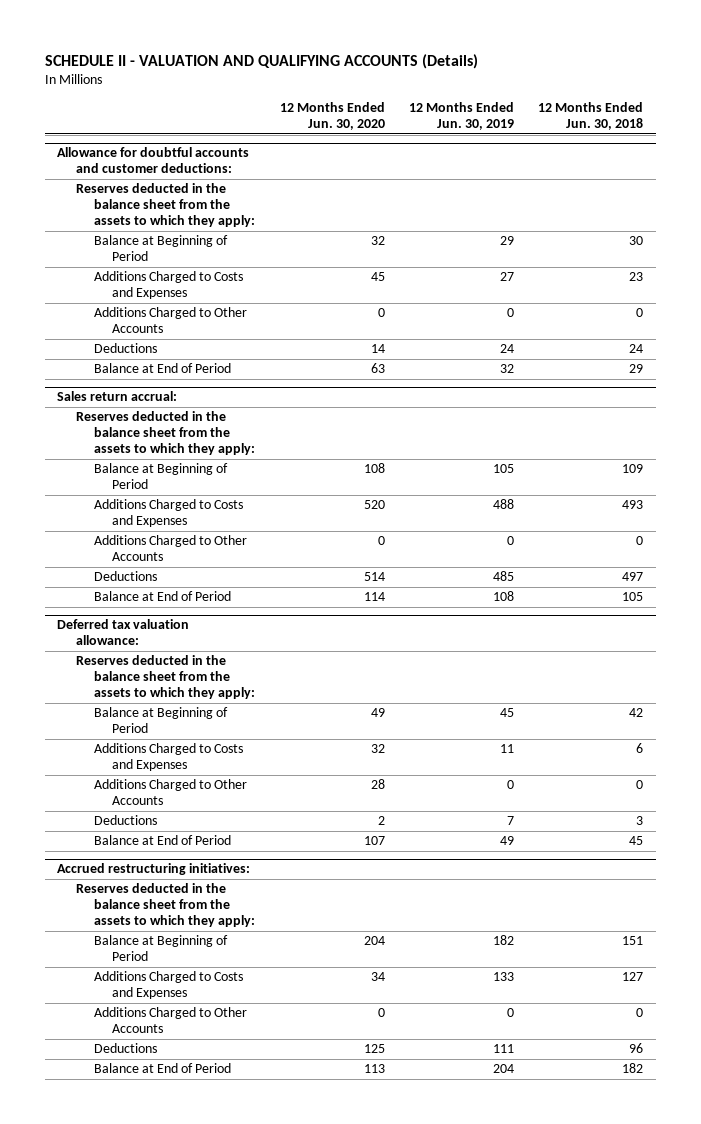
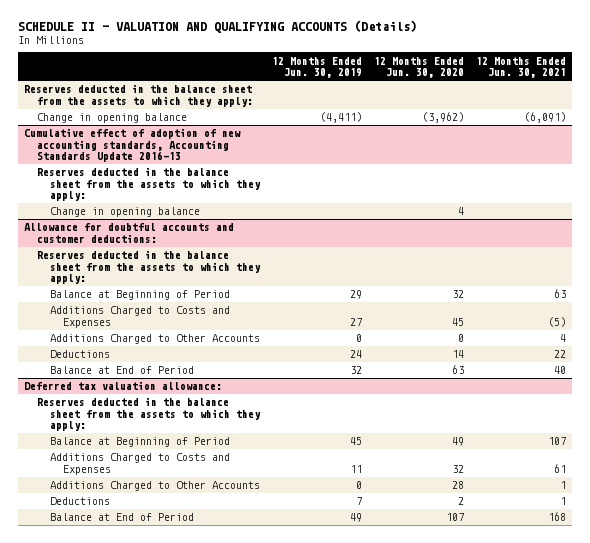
[538,102,644,131] 12 Months Ended Jun. 30, 2018 -> none
none -> [476,56,567,79] 12 Months Ended Jun. 30, 2021
none -> [23,84,253,107] Reserves deducted in the balance sheet from the assets to which they apply:
none -> [36,113,187,124] Change in opening balance
none -> [23,128,241,163] Cumulative effect of adoption of new accounting standards, Accounting Standards Update 2016-13
none -> [36,167,261,202] Reserves deducted in the balance sheet from the assets to which they apply:
none -> [49,207,200,218] Change in opening balance
[57,391,178,402] Sales return accrual: -> none
[75,411,256,456] Reserves deducted in the balance sheet from the assets to which they apply: -> none
[94,463,229,490] Balance at Beginning of Period -> none
[94,499,244,528] Additions Charged to Costs and Expenses -> none
[94,535,248,562] Additions Charged to Other Accounts -> none
[94,571,158,582] Deductions -> none
[94,591,232,602] Balance at End of Period -> none
[57,863,251,876] Accrued restructuring initiatives: -> none
[75,883,256,928] Reserves deducted in the balance sheet from the assets to which they apply: -> none
[94,935,229,962] Balance at Beginning of Period -> none
[94,971,244,1000] Additions Charged to Costs and Expenses -> none
[94,1007,248,1034] Additions Charged to Other Accounts -> none
[94,1043,158,1054] Deductions -> none
[94,1063,232,1074] Balance at End of Period -> none

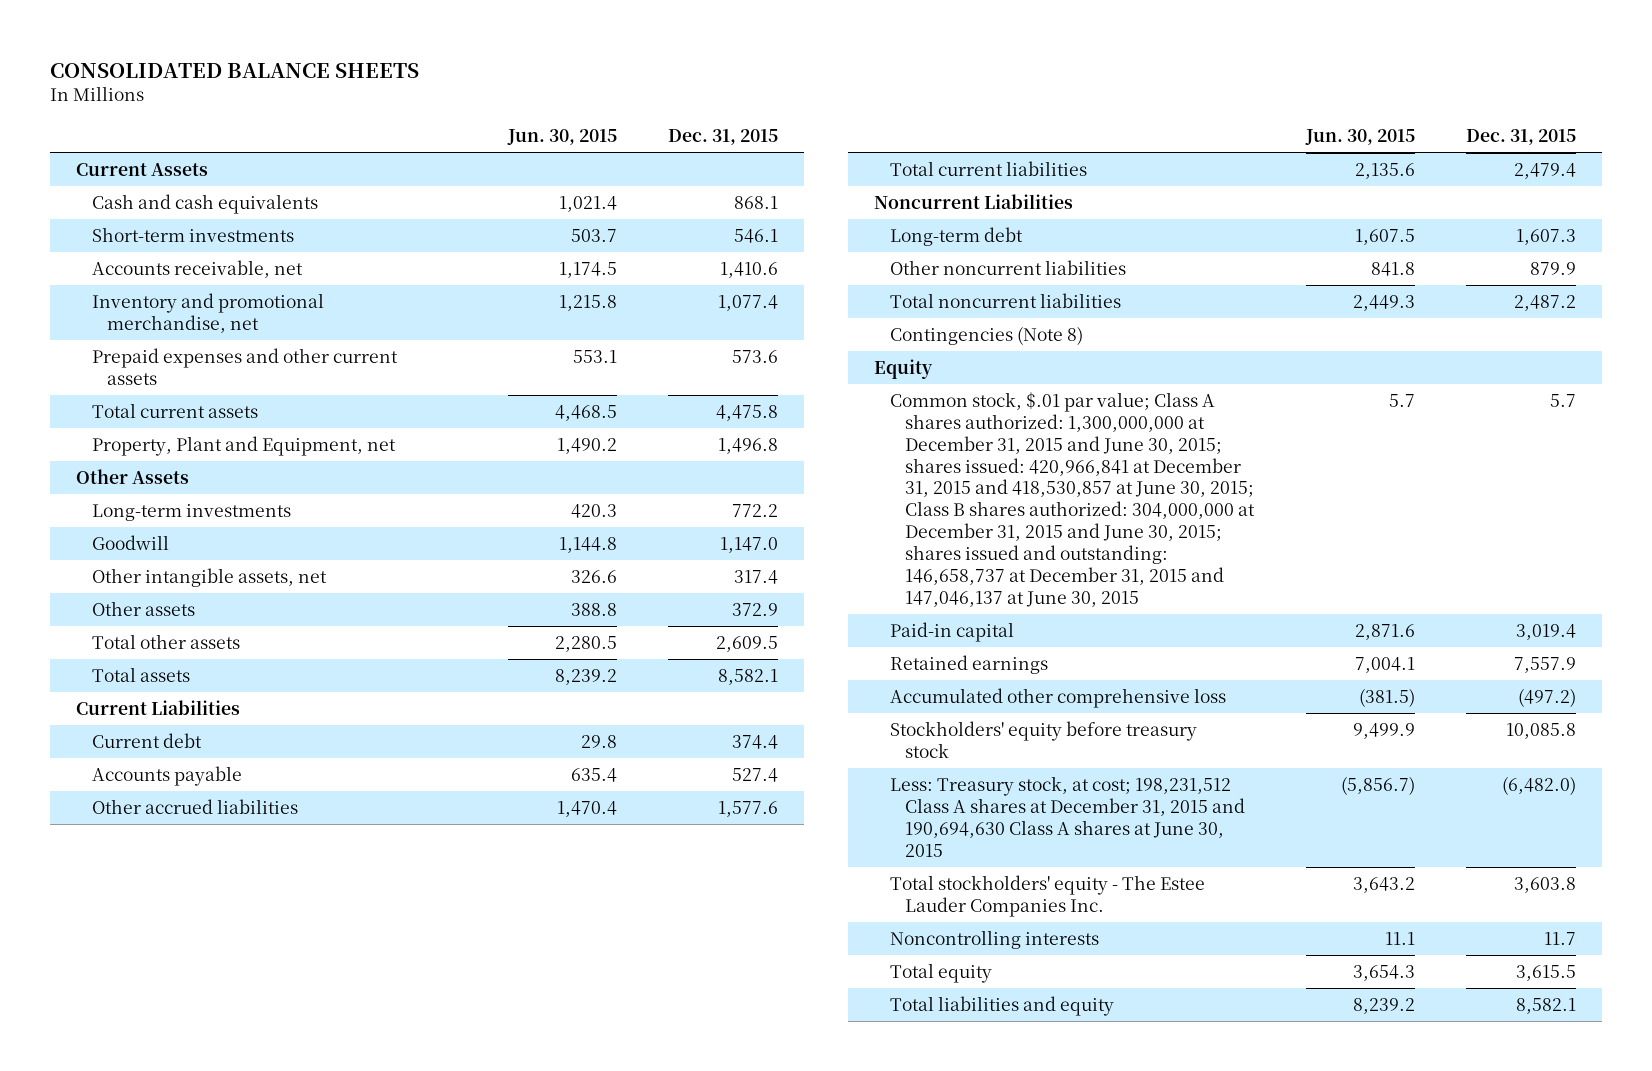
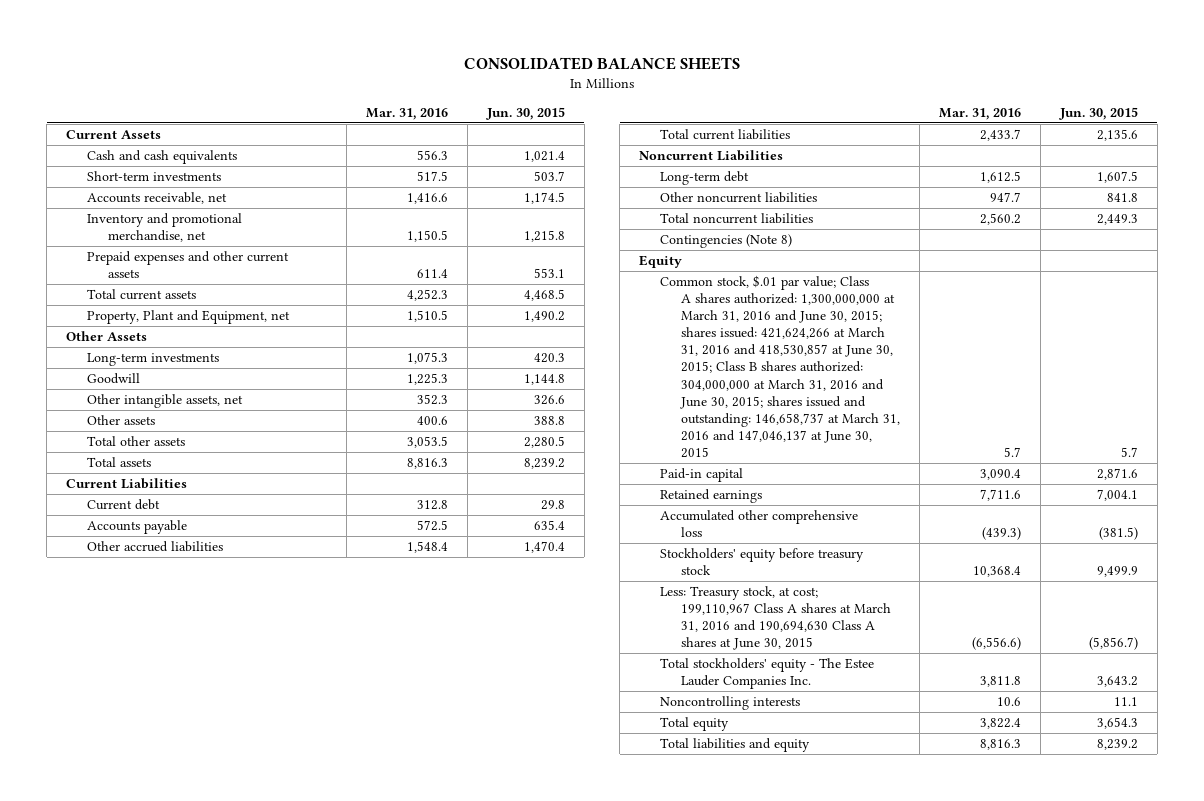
[668,129,779,146] Dec. 31, 2015 -> none
none -> [366,108,449,121] Mar. 31, 2016
[889,392,1256,607] Common stock, $.01 par value; Class A shares authorized: 1,300,000,000 at December 31, 2015 and June 30, 2015; shares issued: 420,966,841 at December 31, 2015 and 418,530,857 at June 30, 2015; Class B shares authorized: 304,000,000 at December 31, 2015 and June 30, 2015; shares issued and outstanding: 146,658,737 at December 31, 2015 and 147,046,137 at June 30, 2015 -> [660,275,901,458] Common stock, $.01 par value; Class A shares authorized: 1,300,000,000 at March 31, 2016 and June 30, 2015; shares issued: 421,624,266 at March 31, 2016 and 418,530,857 at June 30, 2015; Class B shares authorized: 304,000,000 at March 31, 2016 and June 30, 2015; shares issued and outstanding: 146,658,737 at March 31, 2016 and 147,046,137 at June 30, 2015
[889,776,1246,857] Less: Treasury stock, at cost; 198,231,512 Class A shares at December 31, 2015 and 190,694,630 Class A shares at June 30, 2015 -> [660,586,892,651] Less: Treasury stock, at cost; 199,110,967 Class A shares at March 31, 2016 and 190,694,630 Class A shares at June 30, 2015

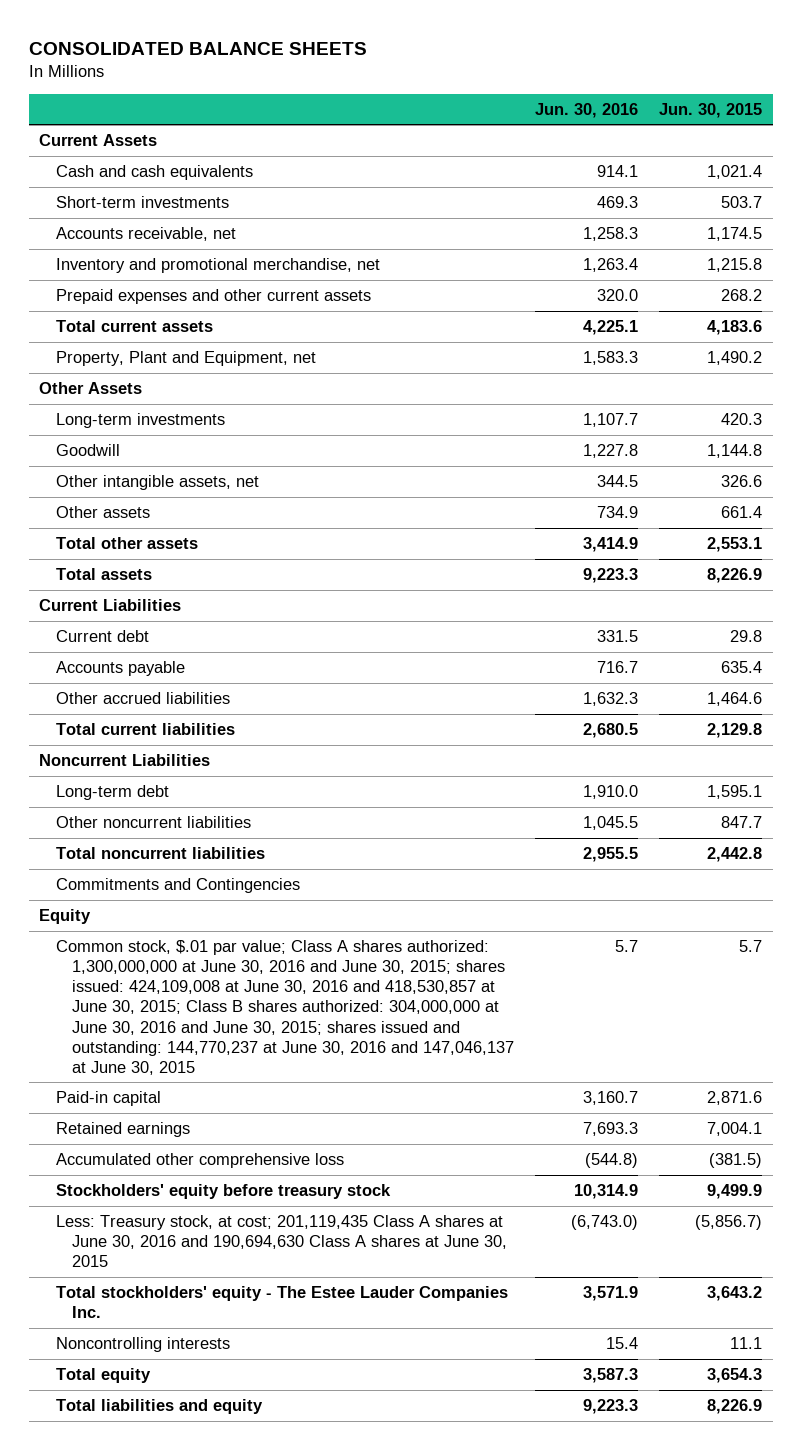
[366,108,449,121] Mar. 31, 2016 -> none
none -> [535,102,639,118] Jun. 30, 2016
[533,268,565,279] 553.1 -> [721,289,763,302] 268.2
[523,289,565,302] 4,468.5 -> [707,320,763,336] 4,183.6
[533,416,565,426] 388.8 -> [721,506,763,519] 661.4
[523,436,565,449] 2,280.5 -> [707,537,763,553] 2,553.1
[523,458,565,470] 8,239.2 -> [707,568,763,584] 8,226.9
[523,541,565,554] 1,470.4 -> [707,692,763,707] 1,464.6
[1096,129,1138,142] 2,135.6 -> [707,723,763,739] 2,129.8
[1096,171,1138,184] 1,607.5 -> [707,785,763,800] 1,595.1
[1106,193,1138,203] 841.8 -> [721,816,763,829] 847.7
[1096,214,1138,226] 2,449.3 -> [707,847,763,863] 2,442.8
[660,234,793,249] Contingencies (Note 8) -> [55,878,300,894] Commitments and Contingencies
[660,275,901,458] Common stock, $.01 par value; Class A shares authorized: 1,300,000,000 at March 31, 2016 and June 30, 2015; shares issued: 421,624,266 at March 31, 2016 and 418,530,857 at June 30, 2015; Class B shares authorized: 304,000,000 at March 31, 2016 and June 30, 2015; shares issued and outstanding: 146,658,737 at March 31, 2016 and 147,046,137 at June 30, 2015 -> [55,940,515,1075] Common stock, $.01 par value; Class A shares authorized: 1,300,000,000 at June 30, 2016 and June 30, 2015; shares issued: 424,109,008 at June 30, 2016 and 418,530,857 at June 30, 2015; Class B shares authorized: 304,000,000 at June 30, 2016 and June 30, 2015; shares issued and outstanding: 144,770,237 at June 30, 2016 and 147,046,137 at June 30, 2015
[660,586,892,651] Less: Treasury stock, at cost; 199,110,967 Class A shares at March 31, 2016 and 190,694,630 Class A shares at June 30, 2015 -> [55,1215,508,1268] Less: Treasury stock, at cost; 201,119,435 Class A shares at June 30, 2016 and 190,694,630 Class A shares at June 30, 2015
[1096,739,1138,751] 8,239.2 -> [707,1399,763,1415] 8,226.9

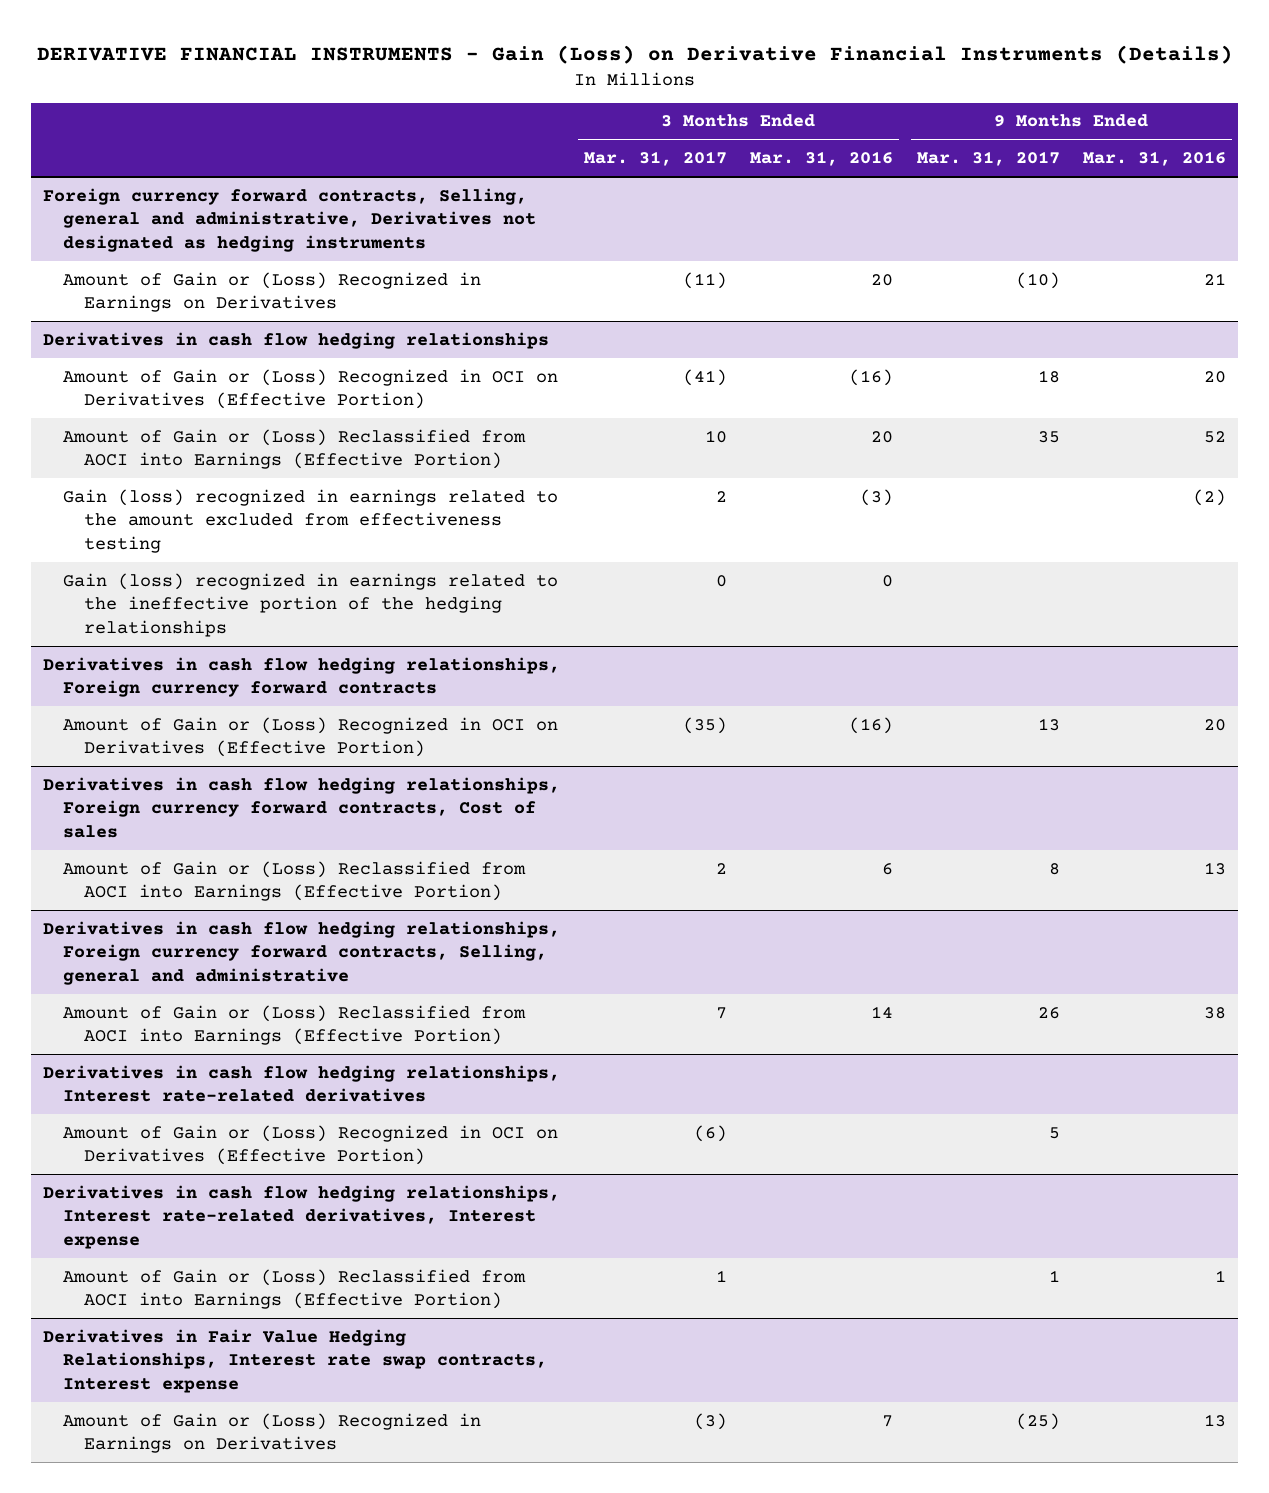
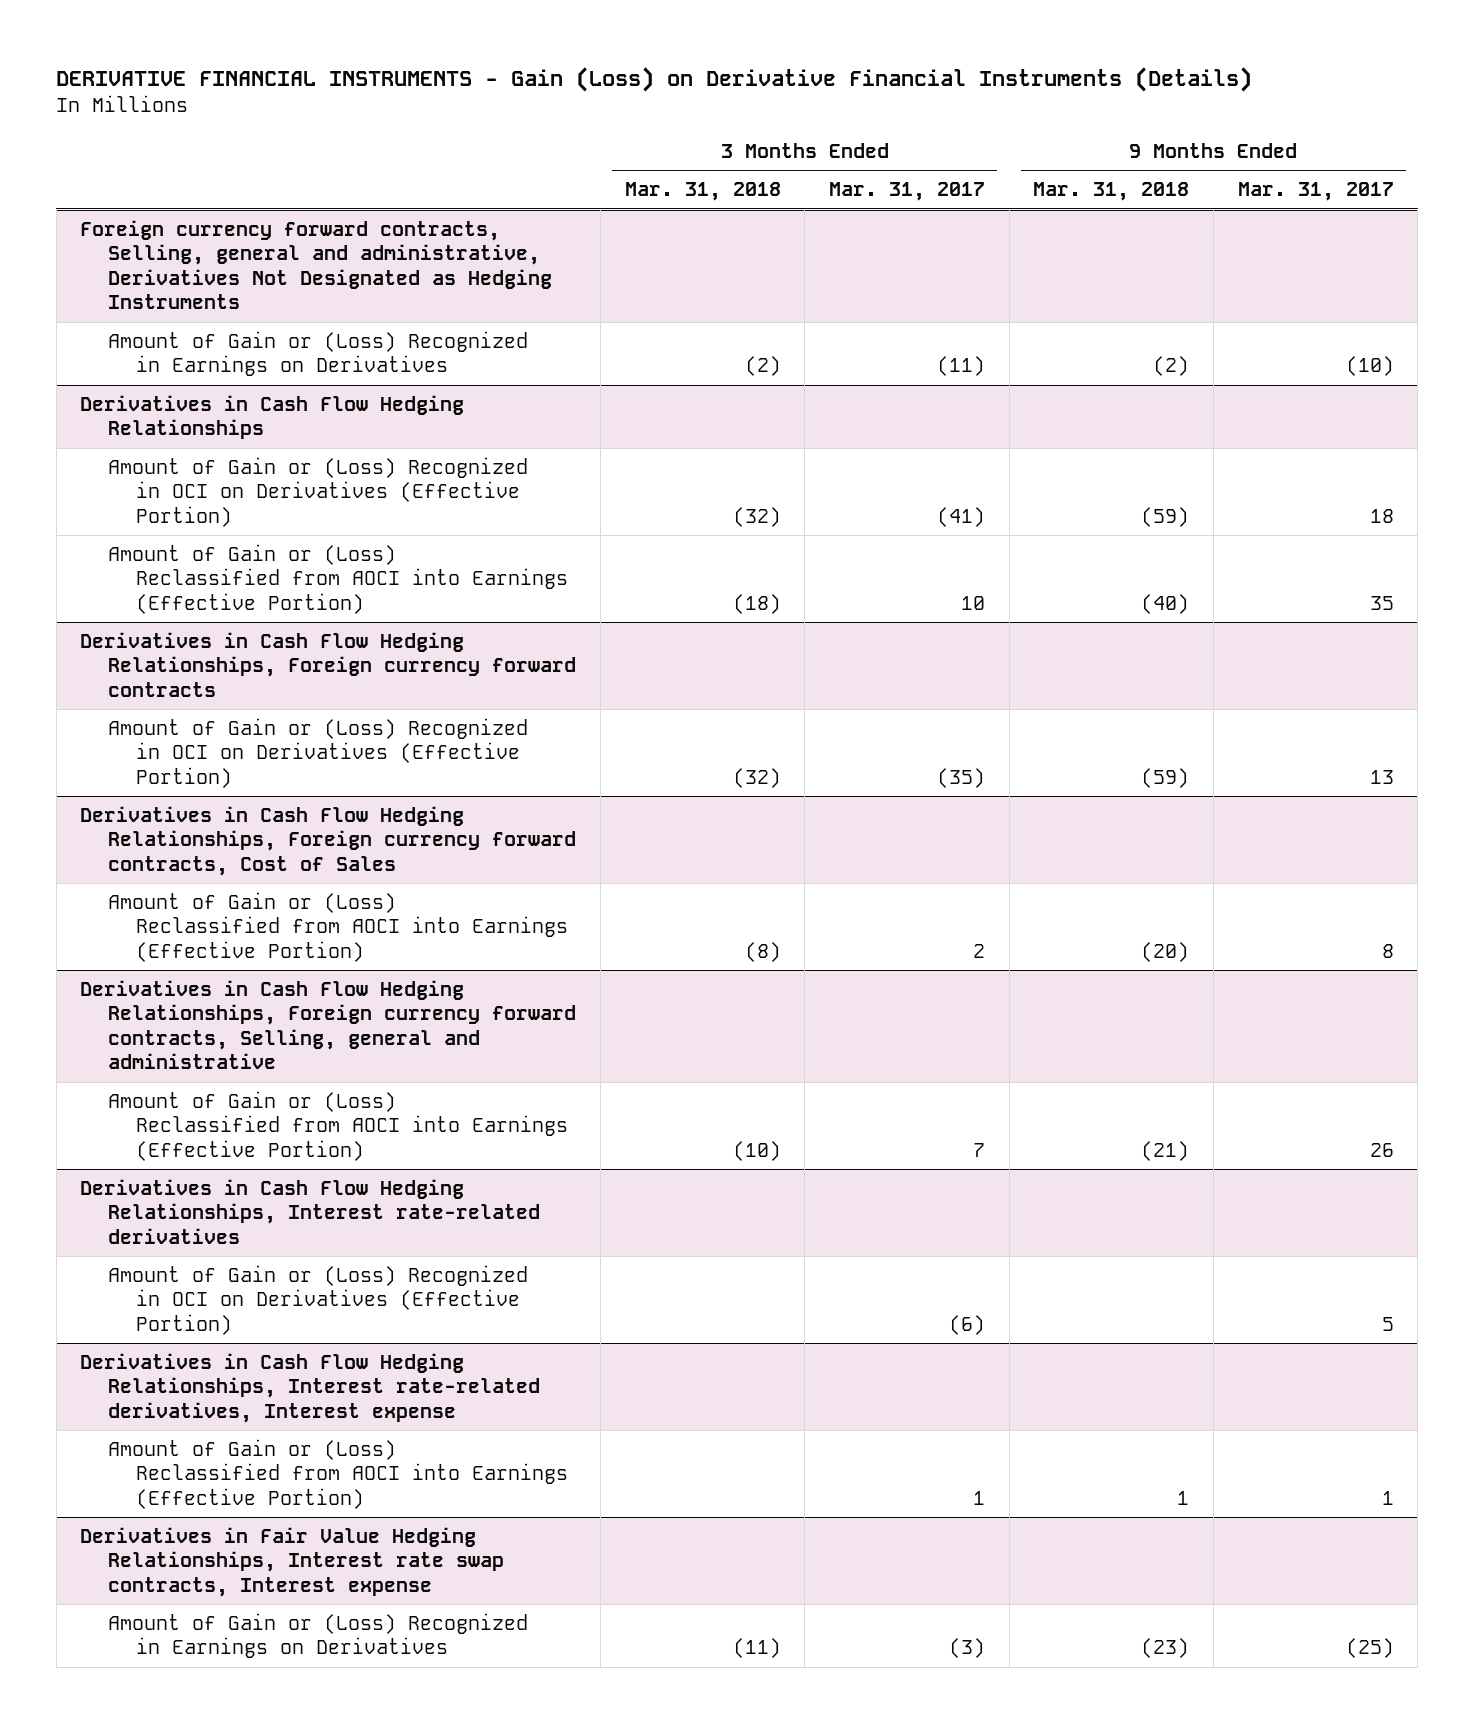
[750,151,894,167] Mar. 31, 2016 -> none
[1083,151,1227,167] Mar. 31, 2016 -> none
none -> [624,182,781,202] Mar. 31, 2018
none -> [1033,182,1190,202] Mar. 31, 2018
[43,187,537,252] Foreign currency forward contracts, Selling, general and administrative, Derivatives not designated as hedging instruments -> [80,220,553,310] Foreign currency forward contracts, Selling, general and administrative, Derivatives Not Designated as Hedging Instruments
[43,331,550,349] Derivatives in cash flow hedging relationships -> [80,395,465,440] Derivatives in Cash Flow Hedging Relationships
[63,488,559,553] Gain (loss) recognized in earnings related to the amount excluded from effectiveness testing -> none
[63,572,559,637] Gain (loss) recognized in earnings related to the ineffective portion of the hedging relationships -> none
[43,656,561,698] Derivatives in cash flow hedging relationships, Foreign currency forward contracts -> [80,632,577,697] Derivatives in Cash Flow Hedging Relationships, Foreign currency forward contracts
[43,776,561,838] Derivatives in cash flow hedging relationships, Foreign currency forward contracts, Cost of sales -> [80,806,577,876] Derivatives in Cash Flow Hedging Relationships, Foreign currency forward contracts, Cost of Sales
[43,920,561,985] Derivatives in cash flow hedging relationships, Foreign currency forward contracts, Selling, general and administrative -> [80,980,577,1070] Derivatives in Cash Flow Hedging Relationships, Foreign currency forward contracts, Selling, general and administrative
[43,1064,561,1103] Derivatives in cash flow hedging relationships, Interest rate-related derivatives -> [80,1179,541,1244] Derivatives in Cash Flow Hedging Relationships, Interest rate-related derivatives
[43,1184,561,1249] Derivatives in cash flow hedging relationships, Interest rate-related derivatives, Interest expense -> [80,1353,541,1423] Derivatives in Cash Flow Hedging Relationships, Interest rate-related derivatives, Interest expense

